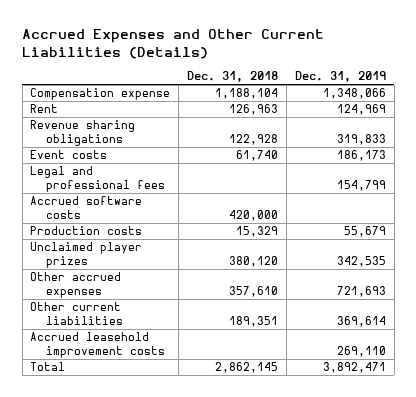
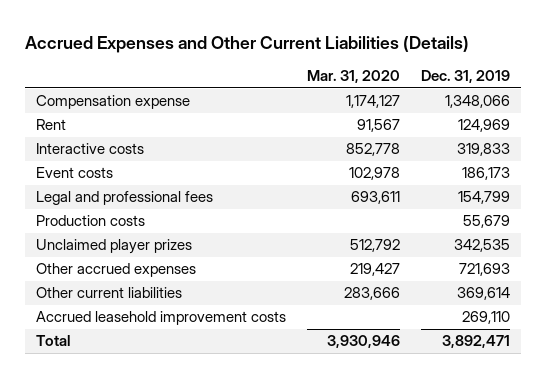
[187,71,279,83] Dec. 31, 2018 -> none
none -> [307,70,401,84] Mar. 31, 2020
[30,120,136,147] Revenue sharing obligations -> [35,143,144,155] Interactive costs
[30,196,143,220] Accrued software costs -> none

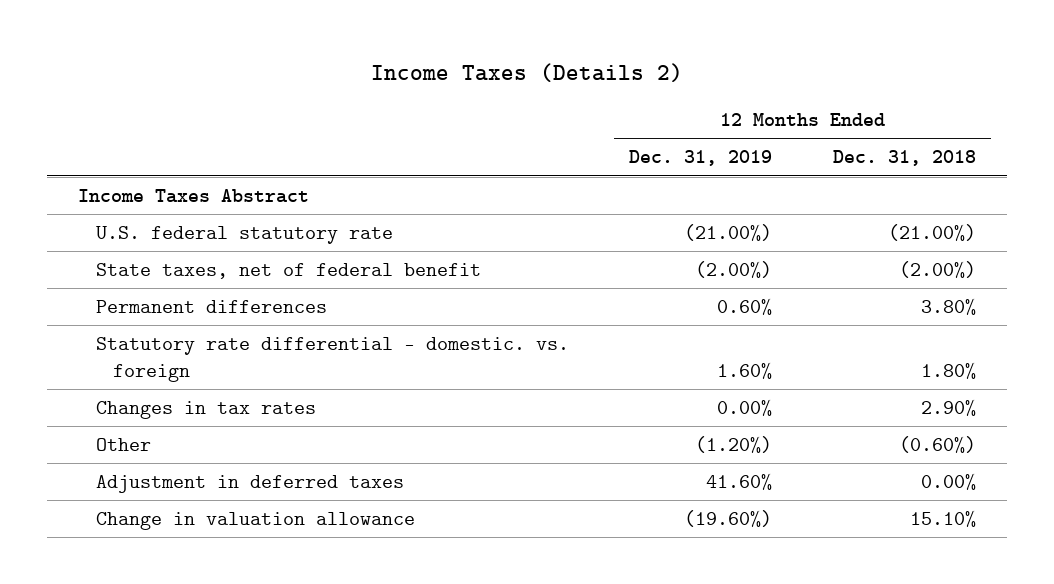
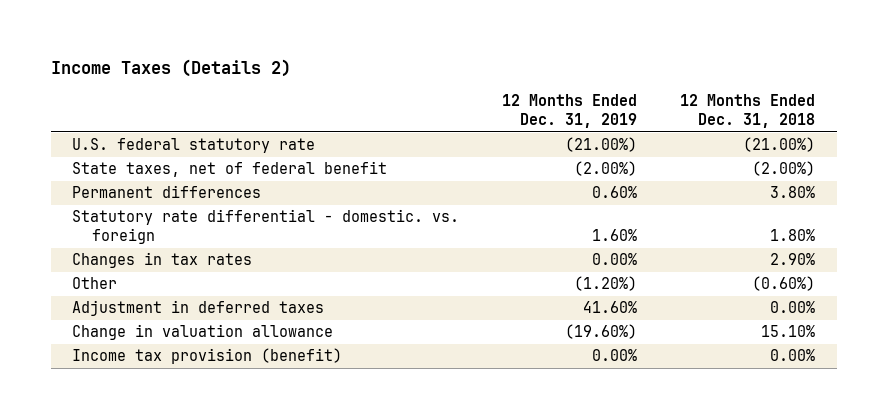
[77,189,309,204] Income Taxes Abstract -> none
none -> [72,348,343,365] Income tax provision (benefit)

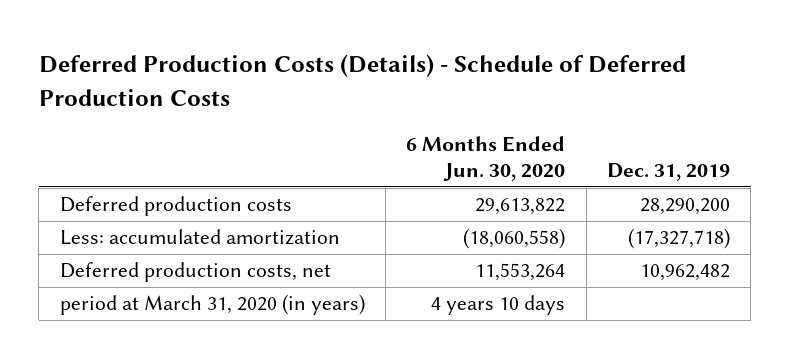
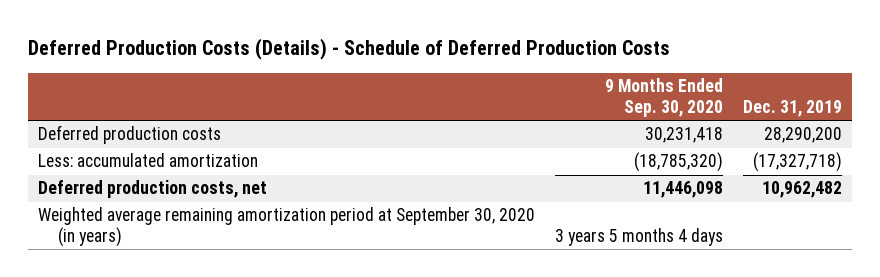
[406,135,566,182] 6 Months Ended Jun. 30, 2020 -> none
none -> [605,77,724,117] 9 Months Ended Sep. 30, 2020
[59,294,365,316] period at March 31, 2020 (in years) -> [38,207,536,248] Weighted average remaining amortization period at September 30, 2020 (in years)

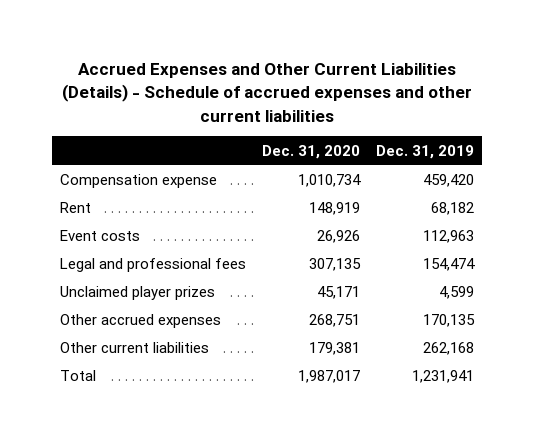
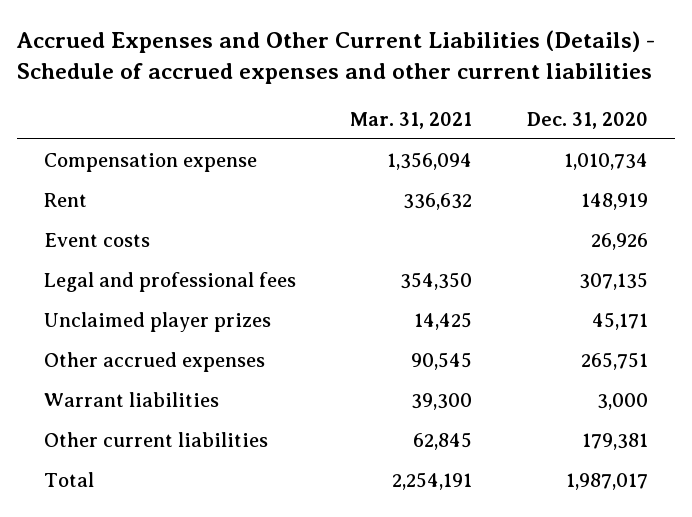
[376,144,475,159] Dec. 31, 2019 -> none
none -> [350,111,473,129] Mar. 31, 2021
[309,314,361,328] 268,751 -> [580,351,648,370] 265,751
none -> [43,391,219,407] Warrant liabilities

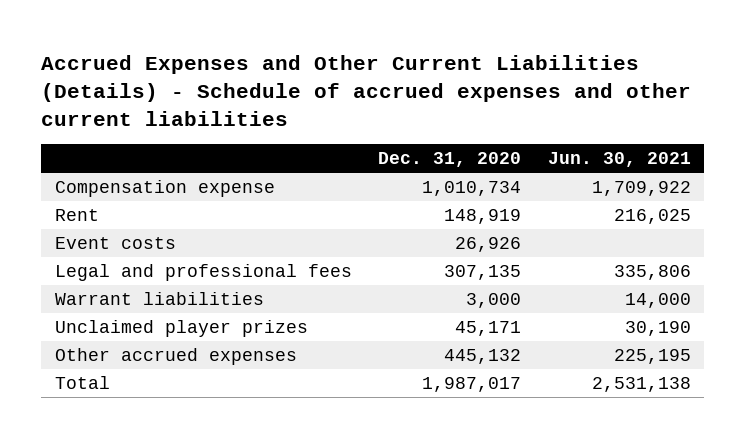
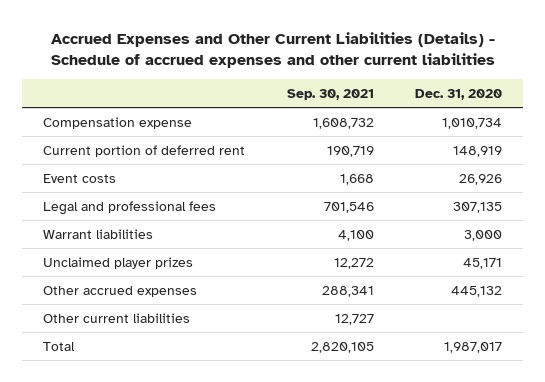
[548,152,692,168] Jun. 30, 2021 -> none
none -> [286,89,374,101] Sep. 30, 2021
[54,209,99,222] Rent -> [43,144,246,157] Current portion of deferred rent
none -> [43,312,191,323] Other current liabilities

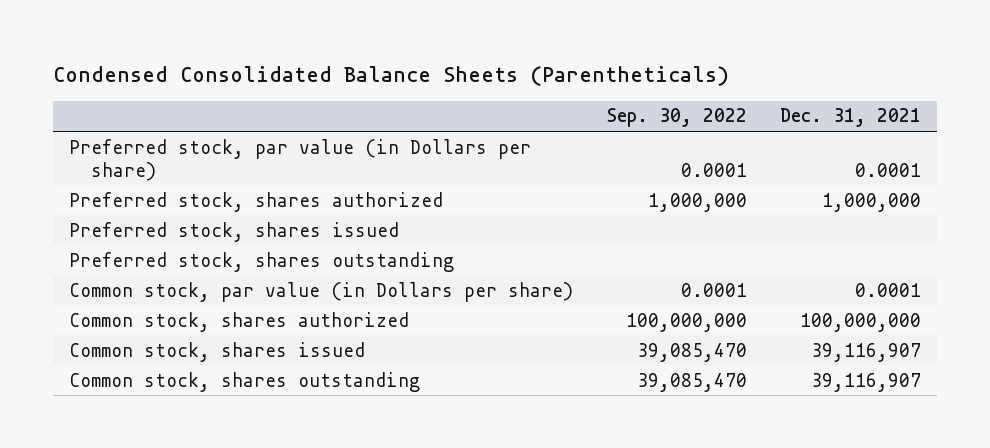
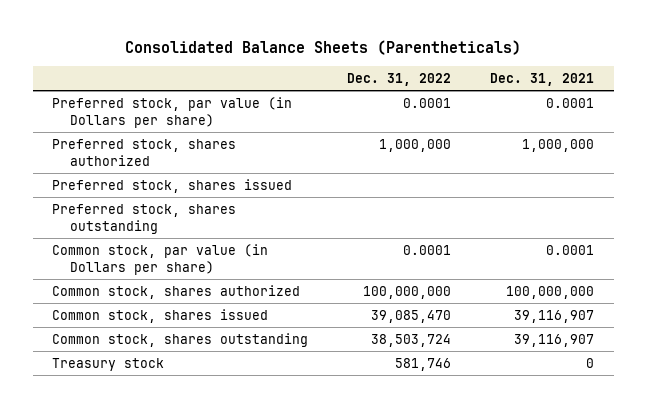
[52,66,729,87] Condensed Consolidated Balance Sheets (Parentheticals) -> [125,40,522,56] Consolidated Balance Sheets (Parentheticals)
[606,108,747,128] Sep. 30, 2022 -> none
none -> [347,73,452,87] Dec. 31, 2022
none -> [52,357,165,371] Treasury stock

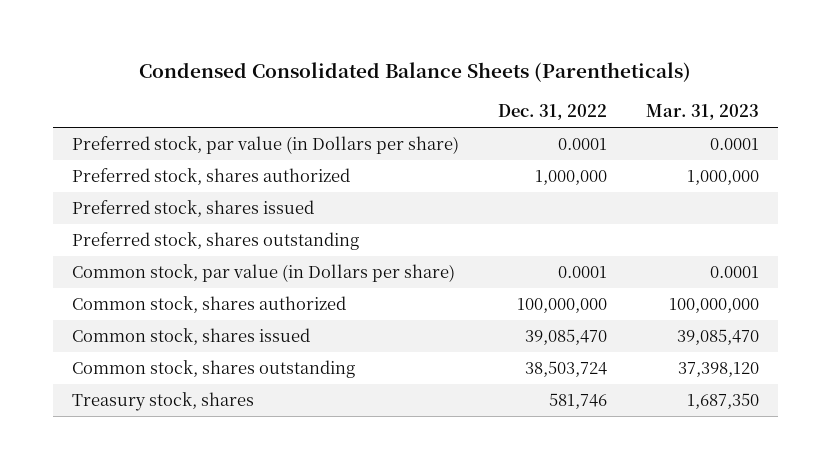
[125,40,522,56] Consolidated Balance Sheets (Parentheticals) -> [139,62,692,83] Condensed Consolidated Balance Sheets (Parentheticals)
[490,73,595,87] Dec. 31, 2021 -> none
none -> [645,104,759,121] Mar. 31, 2023
[52,357,165,371] Treasury stock -> [72,392,255,412] Treasury stock, shares

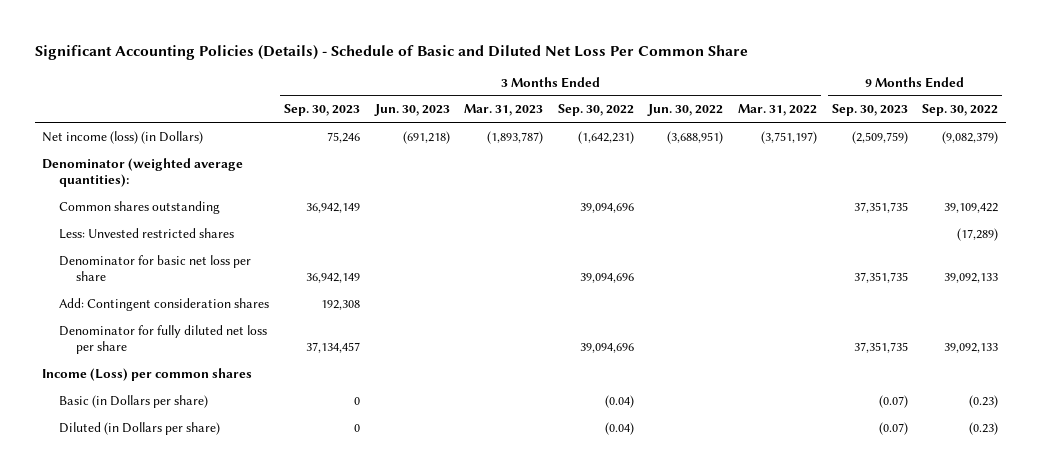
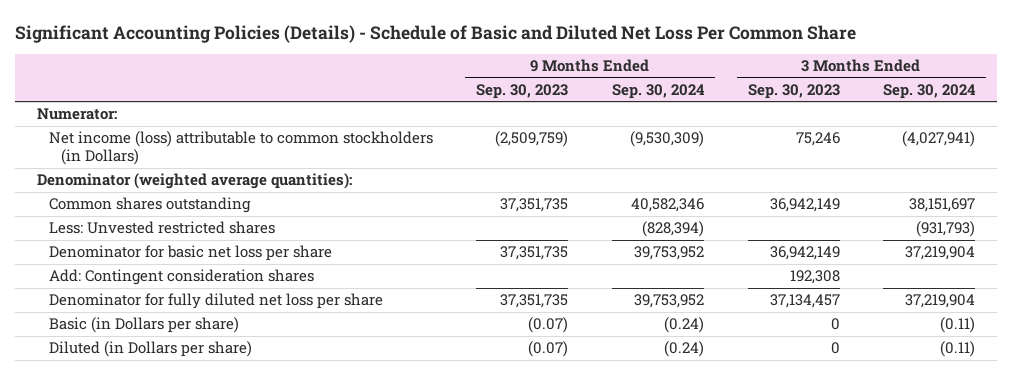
[373,104,450,117] Jun. 30, 2023 -> none
[464,104,544,117] Mar. 31, 2023 -> none
[557,104,634,117] Sep. 30, 2022 -> none
[647,104,724,117] Jun. 30, 2022 -> none
[738,104,818,117] Mar. 31, 2022 -> none
[922,104,999,117] Sep. 30, 2022 -> none
none -> [611,83,705,99] Sep. 30, 2024
none -> [883,83,977,99] Sep. 30, 2024
none -> [36,108,117,121] Numerator:
[42,130,204,144] Net income (loss) (in Dollars) -> [48,131,433,166] Net income (loss) attributable to common stockholders (in Dollars)
[42,367,253,381] Income (Loss) per common shares -> none

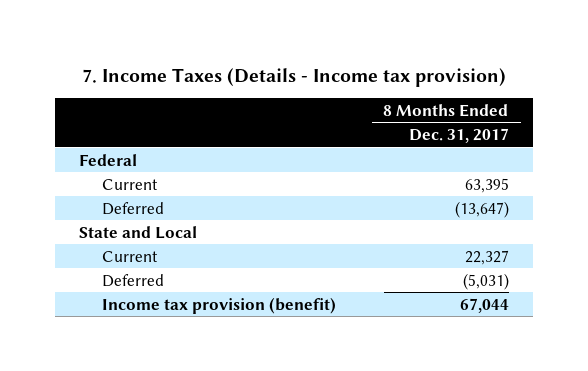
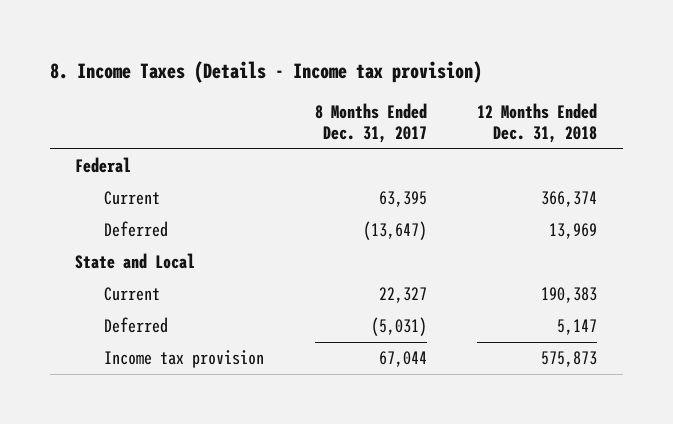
[81,67,506,87] 7. Income Taxes (Details - Income tax provision) -> [50,60,483,83] 8. Income Taxes (Details - Income tax provision)
none -> [477,103,598,143] 12 Months Ended Dec. 31, 2018
[101,296,336,314] Income tax provision (benefit) -> [103,350,264,369] Income tax provision

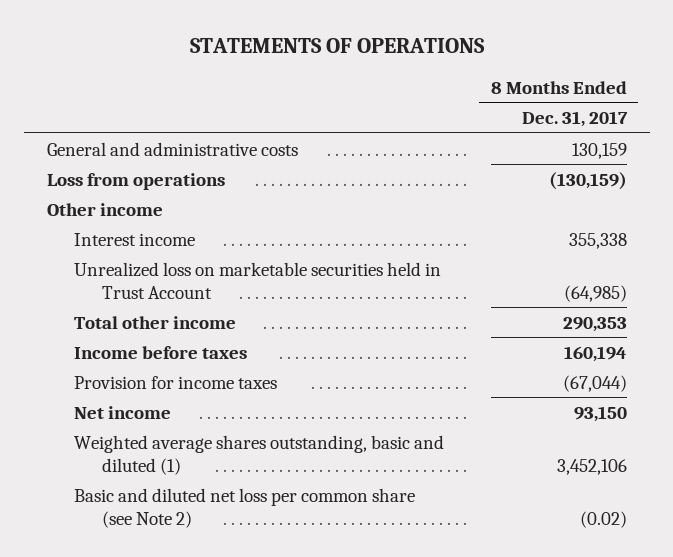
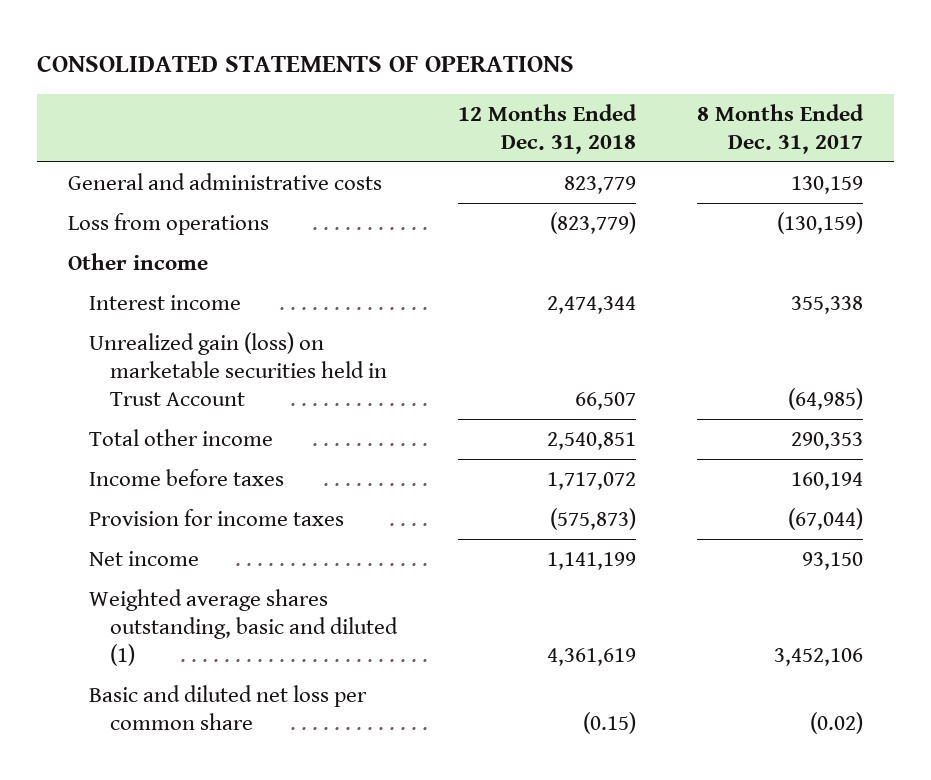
[189,38,485,54] STATEMENTS OF OPERATIONS -> [37,54,575,72] CONSOLIDATED STATEMENTS OF OPERATIONS
none -> [458,104,638,155] 12 Months Ended Dec. 31, 2018
[74,261,442,299] Unrealized loss on marketable securities held in Trust Account -> [89,331,388,406] Unrealized gain (loss) on marketable securities held in Trust Account
[74,487,416,528] Basic and diluted net loss per common share (see Note 2) -> [89,684,368,730] Basic and diluted net loss per common share

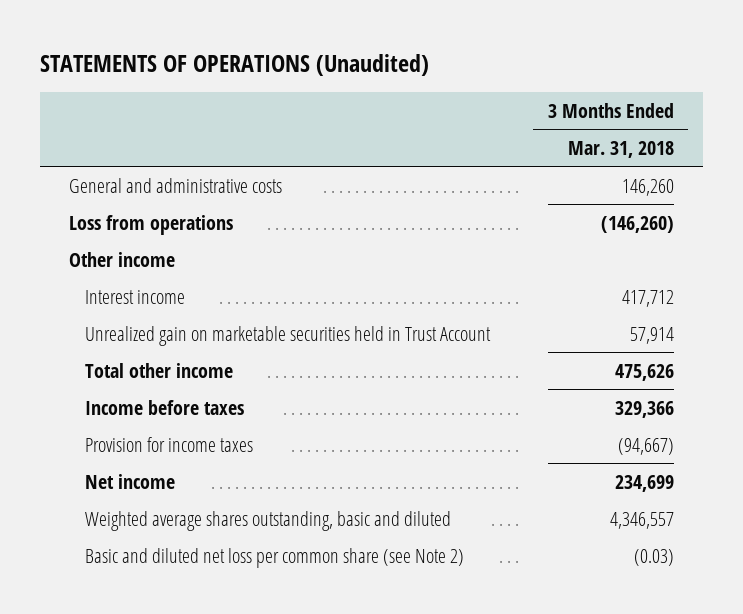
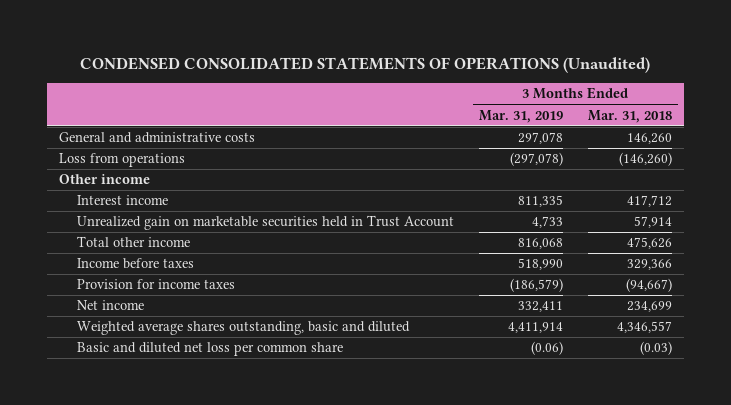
[40,53,430,76] STATEMENTS OF OPERATIONS (Unaudited) -> [80,56,651,73] CONDENSED CONSOLIDATED STATEMENTS OF OPERATIONS (Unaudited)
none -> [479,109,564,123] Mar. 31, 2019
[84,547,464,568] Basic and diluted net loss per common share (see Note 2) -> [77,342,344,357] Basic and diluted net loss per common share

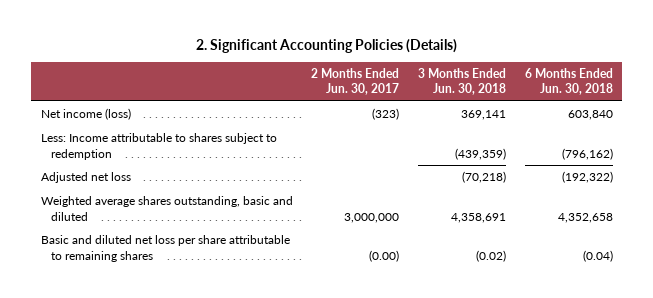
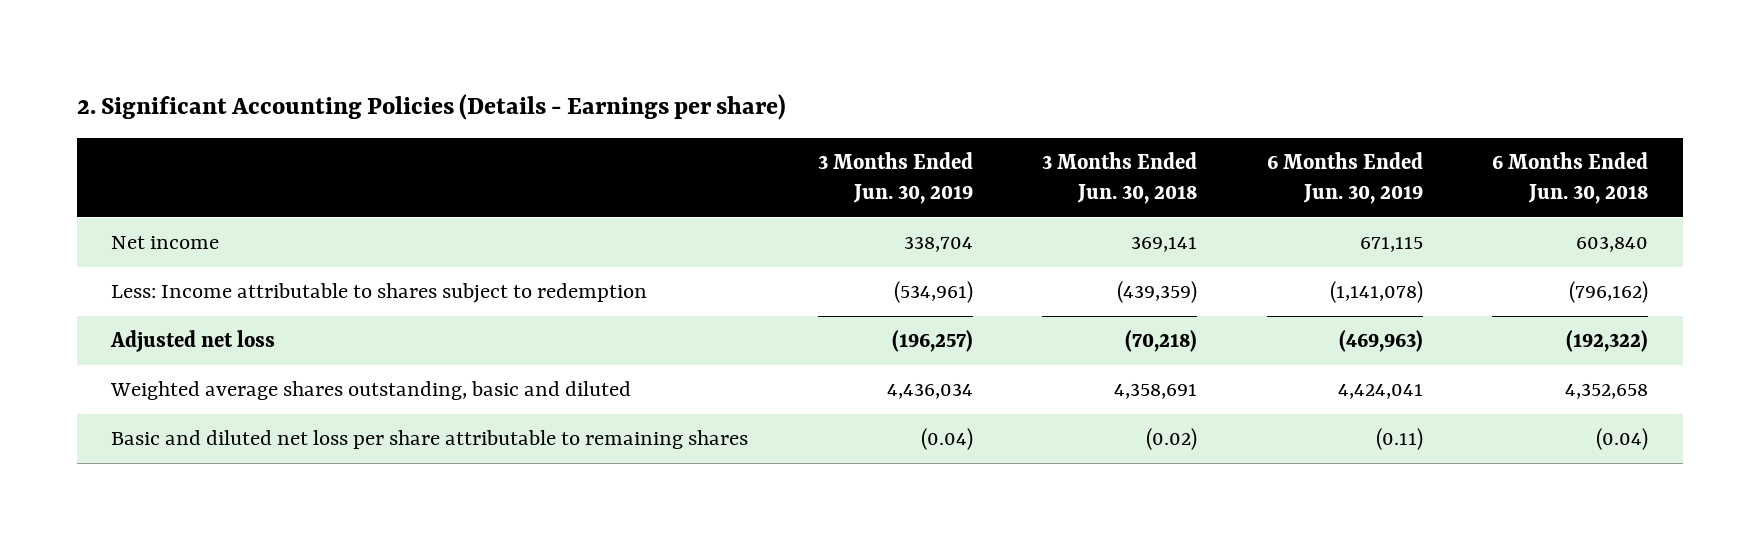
[195,38,457,53] 2. Significant Accounting Policies (Details) -> [76,93,786,120] 2. Significant Accounting Policies (Details - Earnings per share)
[311,67,400,96] 2 Months Ended Jun. 30, 2017 -> none
none -> [817,151,973,205] 3 Months Ended Jun. 30, 2019
none -> [1266,151,1423,205] 6 Months Ended Jun. 30, 2019
[40,108,131,121] Net income (loss) -> [111,236,220,250] Net income

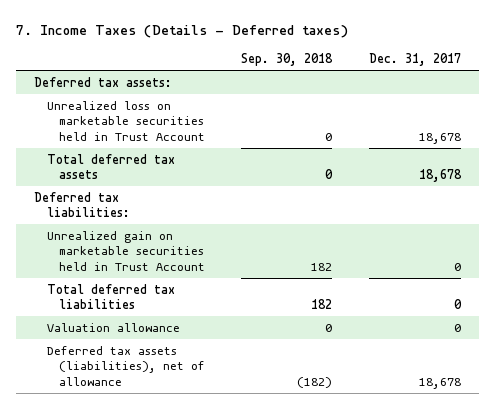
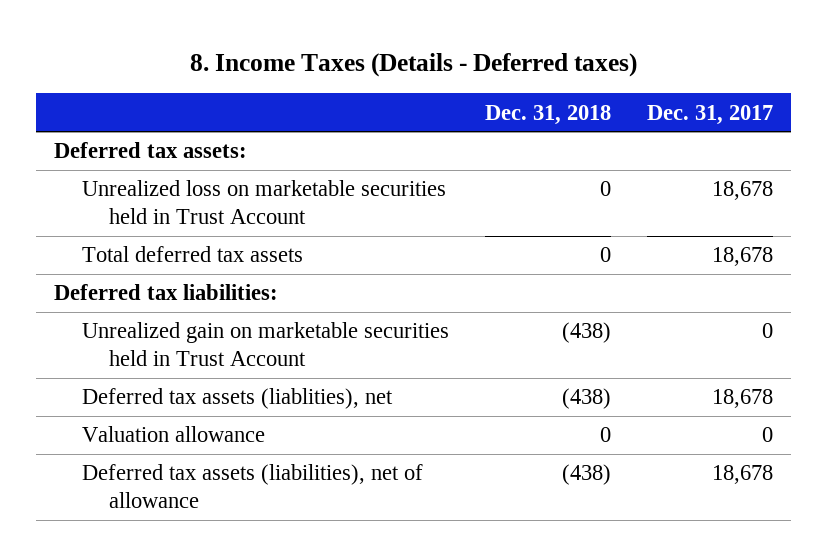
[16,25,349,39] 7. Income Taxes (Details - Deferred taxes) -> [189,53,637,78] 8. Income Taxes (Details - Deferred taxes)
[241,53,334,67] Sep. 30, 2018 -> none
none -> [485,104,612,125] Dec. 31, 2018
[46,283,175,310] Total deferred tax liabilities -> none
none -> [81,388,393,410] Deferred tax assets (liablities), net

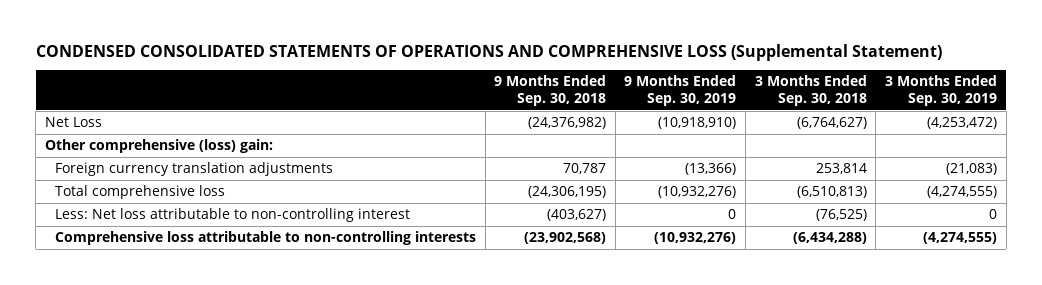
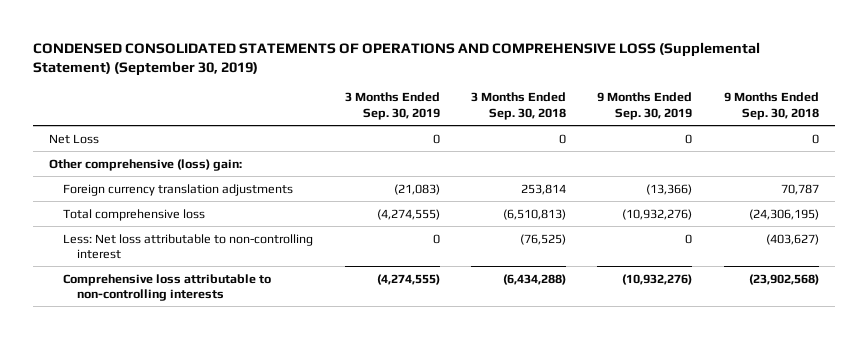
[35,43,942,61] CONDENSED CONSOLIDATED STATEMENTS OF OPERATIONS AND COMPREHENSIVE LOSS (Supplemental Statement) -> [33,41,761,77] CONDENSED CONSOLIDATED STATEMENTS OF OPERATIONS AND COMPREHENSIVE LOSS (Supplemental Statement) (September 30, 2019)
[528,117,607,130] (24,376,982) -> [811,133,819,144] 0
[658,117,737,130] (10,918,910) -> [685,133,693,144] 0
[796,117,867,130] (6,764,627) -> [558,133,566,144] 0
[926,117,997,130] (4,253,472) -> [432,133,440,144] 0

